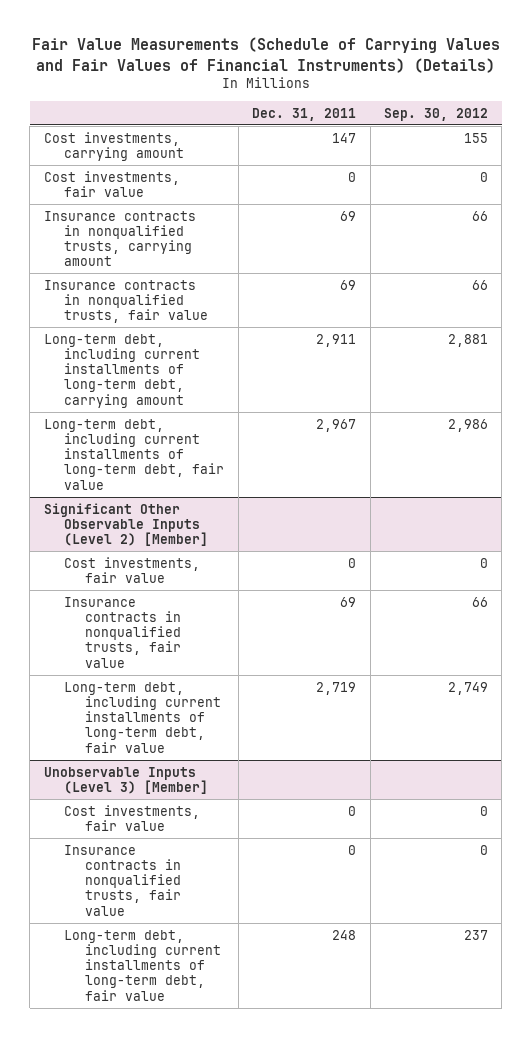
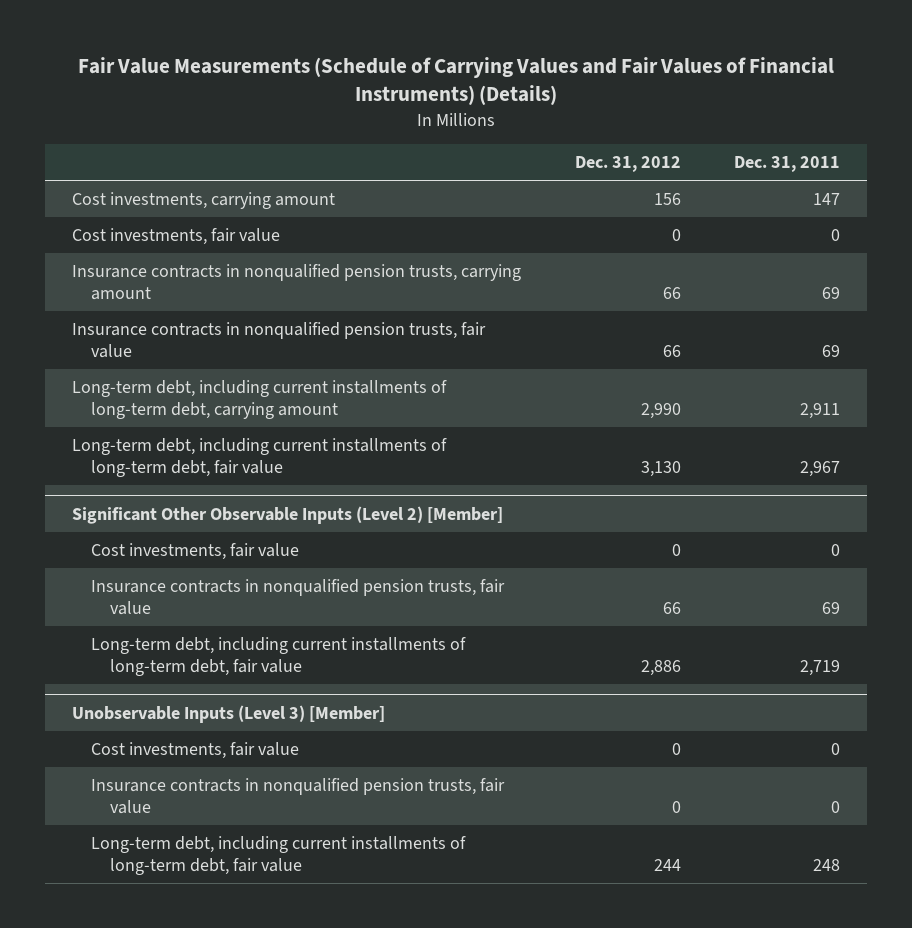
[384,107,489,121] Sep. 30, 2012 -> none
none -> [574,155,681,172] Dec. 31, 2012
[43,210,196,267] Insurance contracts in nonqualified trusts, carrying amount -> [72,264,522,300] Insurance contracts in nonqualified pension trusts, carrying amount
[43,279,209,324] Insurance contracts in nonqualified trusts, fair value -> [72,322,487,358] Insurance contracts in nonqualified pension trusts, fair value
[64,596,182,668] Insurance contracts in nonqualified trusts, fair value -> [91,579,506,615] Insurance contracts in nonqualified pension trusts, fair value
[64,844,182,916] Insurance contracts in nonqualified trusts, fair value -> [91,778,506,814] Insurance contracts in nonqualified pension trusts, fair value

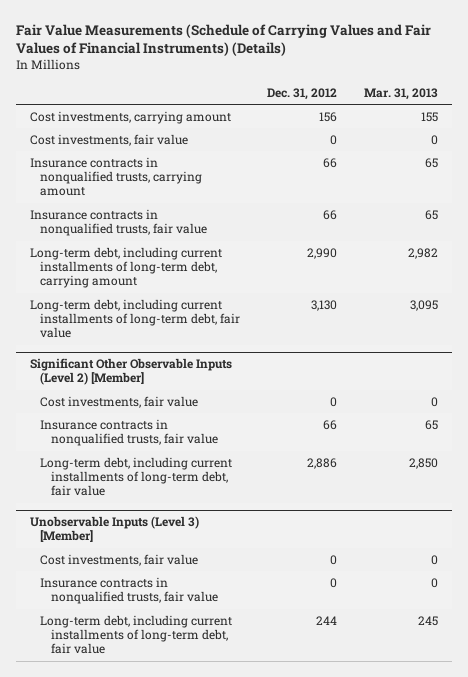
[734,155,841,172] Dec. 31, 2011 -> none
none -> [364,87,439,100] Mar. 31, 2013
[72,264,522,300] Insurance contracts in nonqualified pension trusts, carrying amount -> [29,156,203,197] Insurance contracts in nonqualified trusts, carrying amount
[72,322,487,358] Insurance contracts in nonqualified pension trusts, fair value -> [29,208,208,237] Insurance contracts in nonqualified trusts, fair value
[91,579,506,615] Insurance contracts in nonqualified pension trusts, fair value -> [40,418,219,447] Insurance contracts in nonqualified trusts, fair value
[91,778,506,814] Insurance contracts in nonqualified pension trusts, fair value -> [40,576,219,605] Insurance contracts in nonqualified trusts, fair value

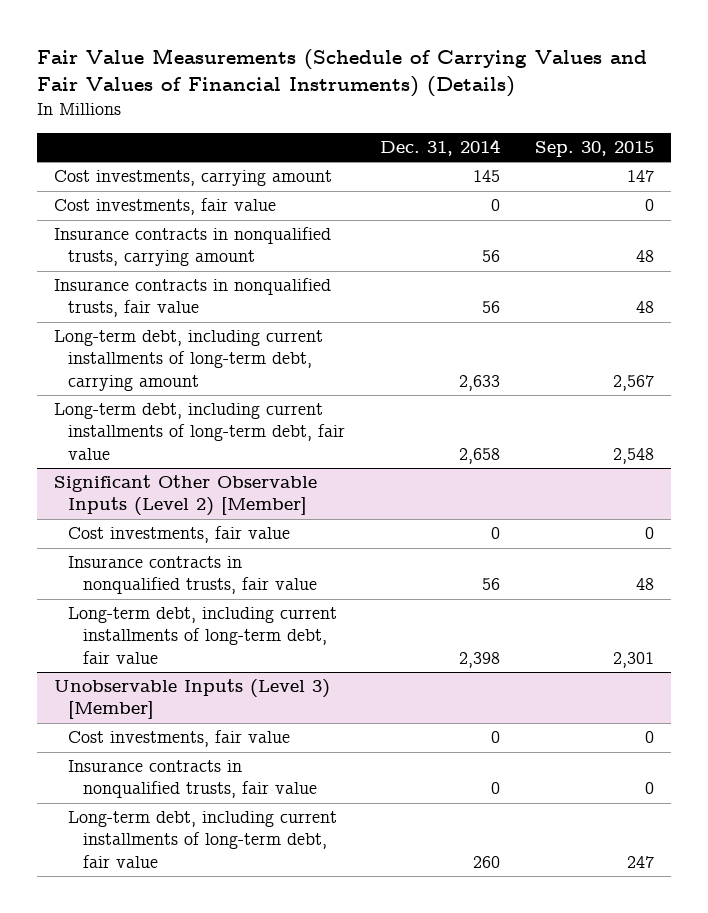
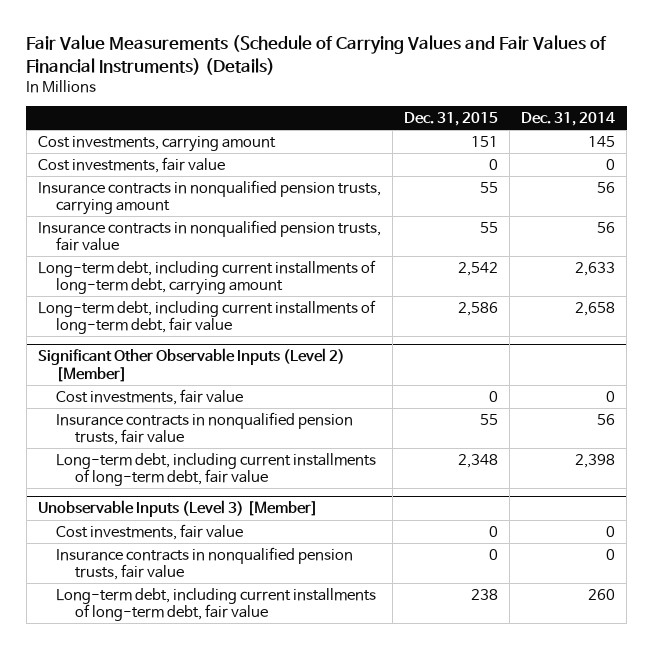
[534,140,654,157] Sep. 30, 2015 -> none
none -> [403,112,498,127] Dec. 31, 2015
[53,227,331,267] Insurance contracts in nonqualified trusts, carrying amount -> [37,179,381,216] Insurance contracts in nonqualified pension trusts, carrying amount
[53,278,331,318] Insurance contracts in nonqualified trusts, fair value -> [37,219,381,252] Insurance contracts in nonqualified pension trusts, fair value
[68,556,317,595] Insurance contracts in nonqualified trusts, fair value -> [56,411,354,446] Insurance contracts in nonqualified pension trusts, fair value
[68,760,317,799] Insurance contracts in nonqualified trusts, fair value -> [56,546,354,581] Insurance contracts in nonqualified pension trusts, fair value

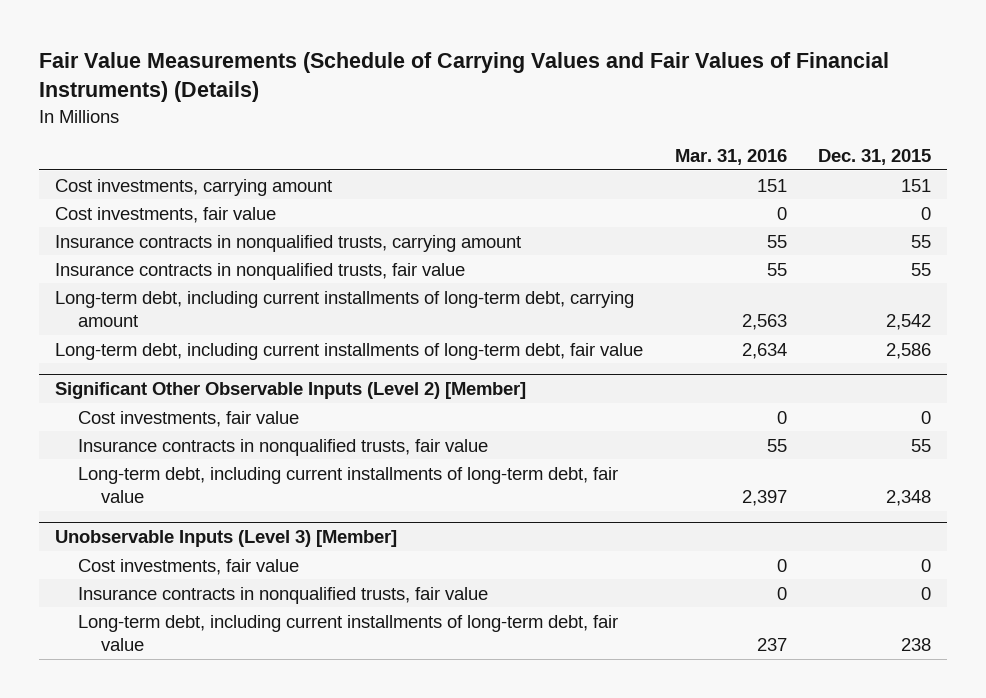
[521,112,616,127] Dec. 31, 2014 -> none
none -> [674,148,787,165] Mar. 31, 2016
[37,179,381,216] Insurance contracts in nonqualified pension trusts, carrying amount -> [55,234,522,252] Insurance contracts in nonqualified trusts, carrying amount
[37,219,381,252] Insurance contracts in nonqualified pension trusts, fair value -> [55,262,466,280] Insurance contracts in nonqualified trusts, fair value
[56,411,354,446] Insurance contracts in nonqualified pension trusts, fair value -> [77,438,488,456] Insurance contracts in nonqualified trusts, fair value
[56,546,354,581] Insurance contracts in nonqualified pension trusts, fair value -> [77,586,488,604] Insurance contracts in nonqualified trusts, fair value

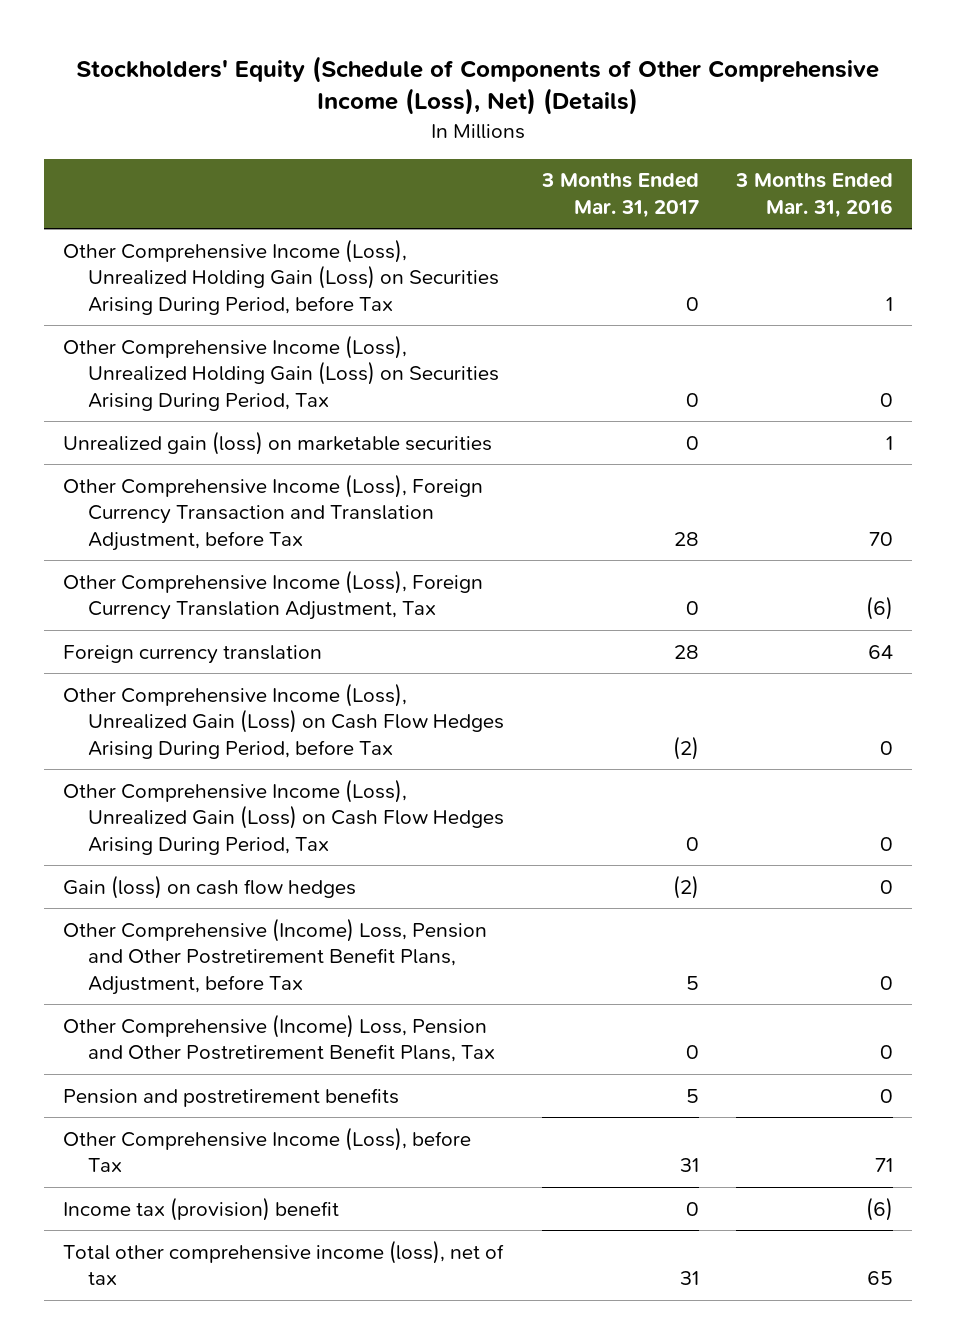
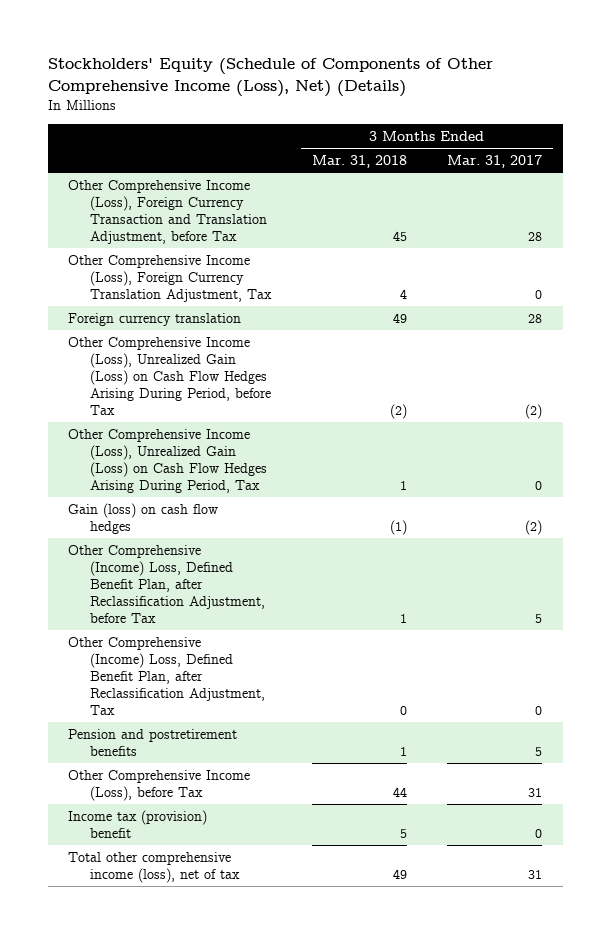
[735,172,894,219] 3 Months Ended Mar. 31, 2016 -> none
none -> [311,155,407,169] Mar. 31, 2018
[62,238,500,315] Other Comprehensive Income (Loss), Unrealized Holding Gain (Loss) on Securities Arising During Period, before Tax -> none
[62,334,500,411] Other Comprehensive Income (Loss), Unrealized Holding Gain (Loss) on Securities Arising During Period, Tax -> none
[62,430,492,455] Unrealized gain (loss) on marketable securities -> none
[62,917,487,995] Other Comprehensive (Income) Loss, Pension and Other Postretirement Benefit Plans, Adjustment, before Tax -> [68,544,265,623] Other Comprehensive (Income) Loss, Defined Benefit Plan, after Reclassification Adjustment, before Tax
[62,1013,496,1063] Other Comprehensive (Income) Loss, Pension and Other Postretirement Benefit Plans, Tax -> [68,636,265,715] Other Comprehensive (Income) Loss, Defined Benefit Plan, after Reclassification Adjustment, Tax

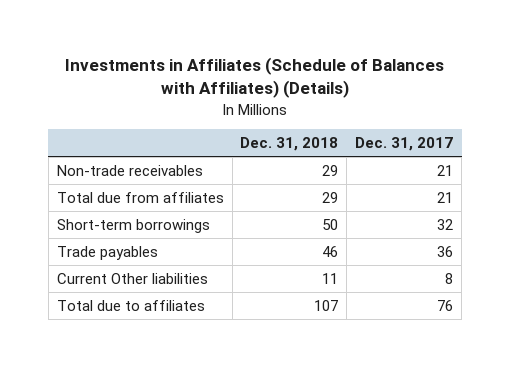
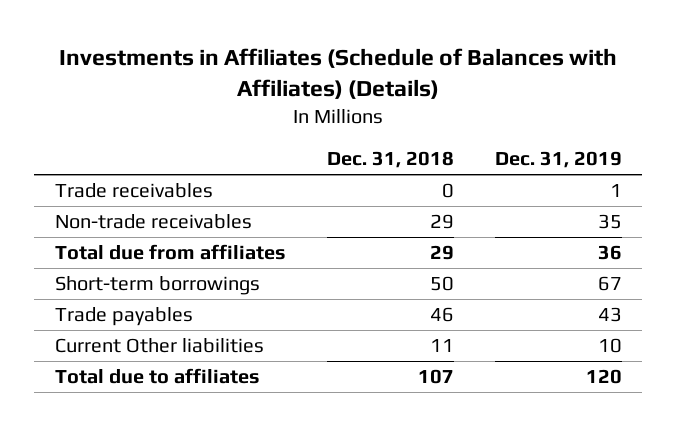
[355,137,454,152] Dec. 31, 2017 -> none
none -> [494,151,622,169] Dec. 31, 2019
none -> [54,183,213,199] Trade receivables

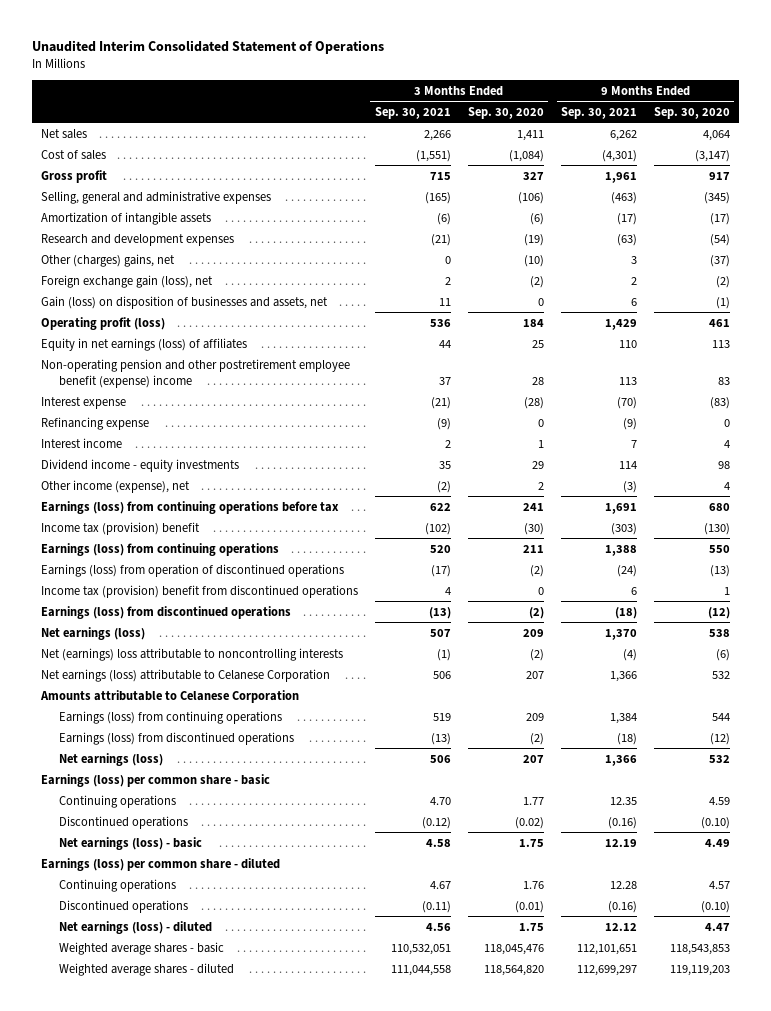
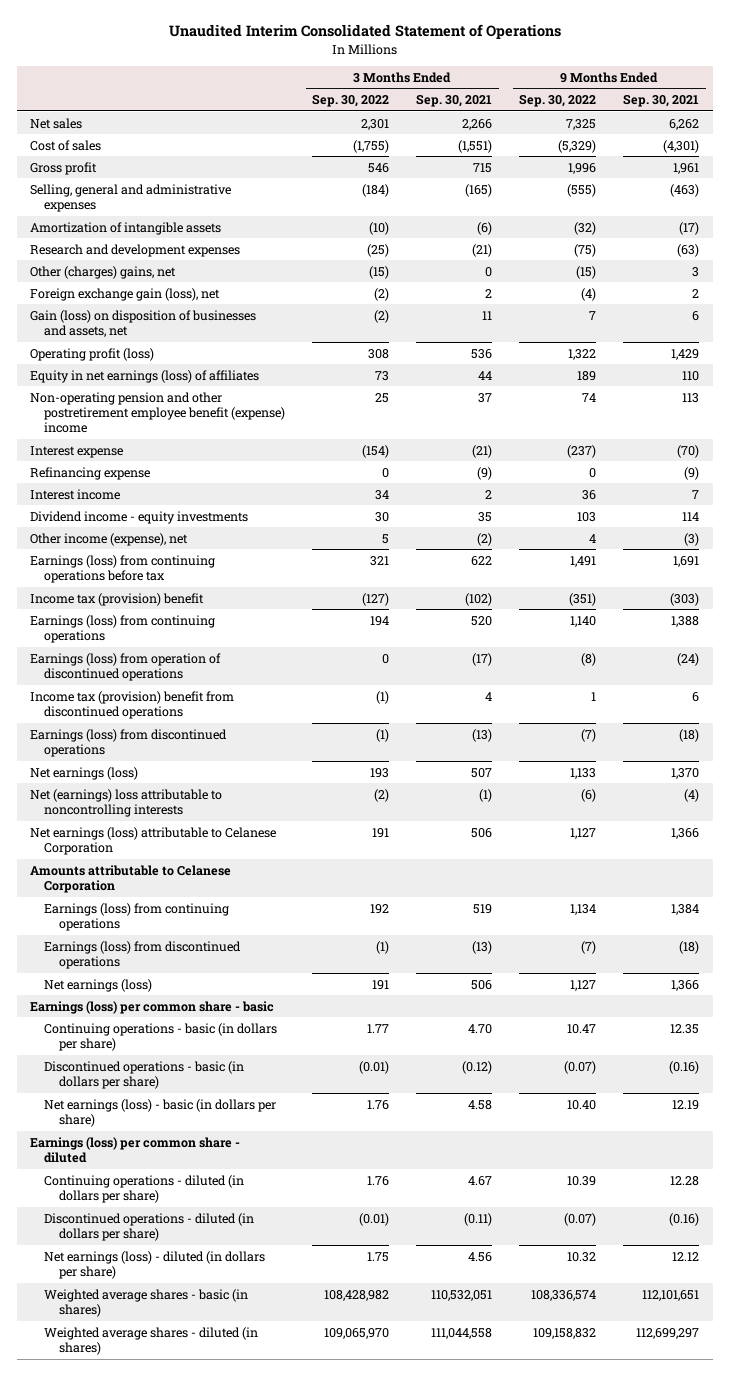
[467,106,544,119] Sep. 30, 2020 -> none
[654,106,731,119] Sep. 30, 2020 -> none
none -> [312,94,390,108] Sep. 30, 2022
none -> [519,94,597,108] Sep. 30, 2022
[58,794,176,808] Continuing operations -> [44,1022,278,1051] Continuing operations - basic (in dollars per share)
[58,815,188,829] Discontinued operations -> [44,1060,245,1089] Discontinued operations - basic (in dollars per share)
[58,836,202,850] Net earnings (loss) - basic -> [44,1098,277,1127] Net earnings (loss) - basic (in dollars per share)
[58,878,176,892] Continuing operations -> [44,1174,245,1203] Continuing operations - diluted (in dollars per share)
[58,899,188,913] Discontinued operations -> [44,1212,255,1241] Discontinued operations - diluted (in dollars per share)
[58,920,212,934] Net earnings (loss) - diluted -> [44,1250,266,1279] Net earnings (loss) - diluted (in dollars per share)
[58,941,224,955] Weighted average shares - basic -> [44,1288,249,1317] Weighted average shares - basic (in shares)
[58,962,234,976] Weighted average shares - diluted -> [44,1326,259,1355] Weighted average shares - diluted (in shares)

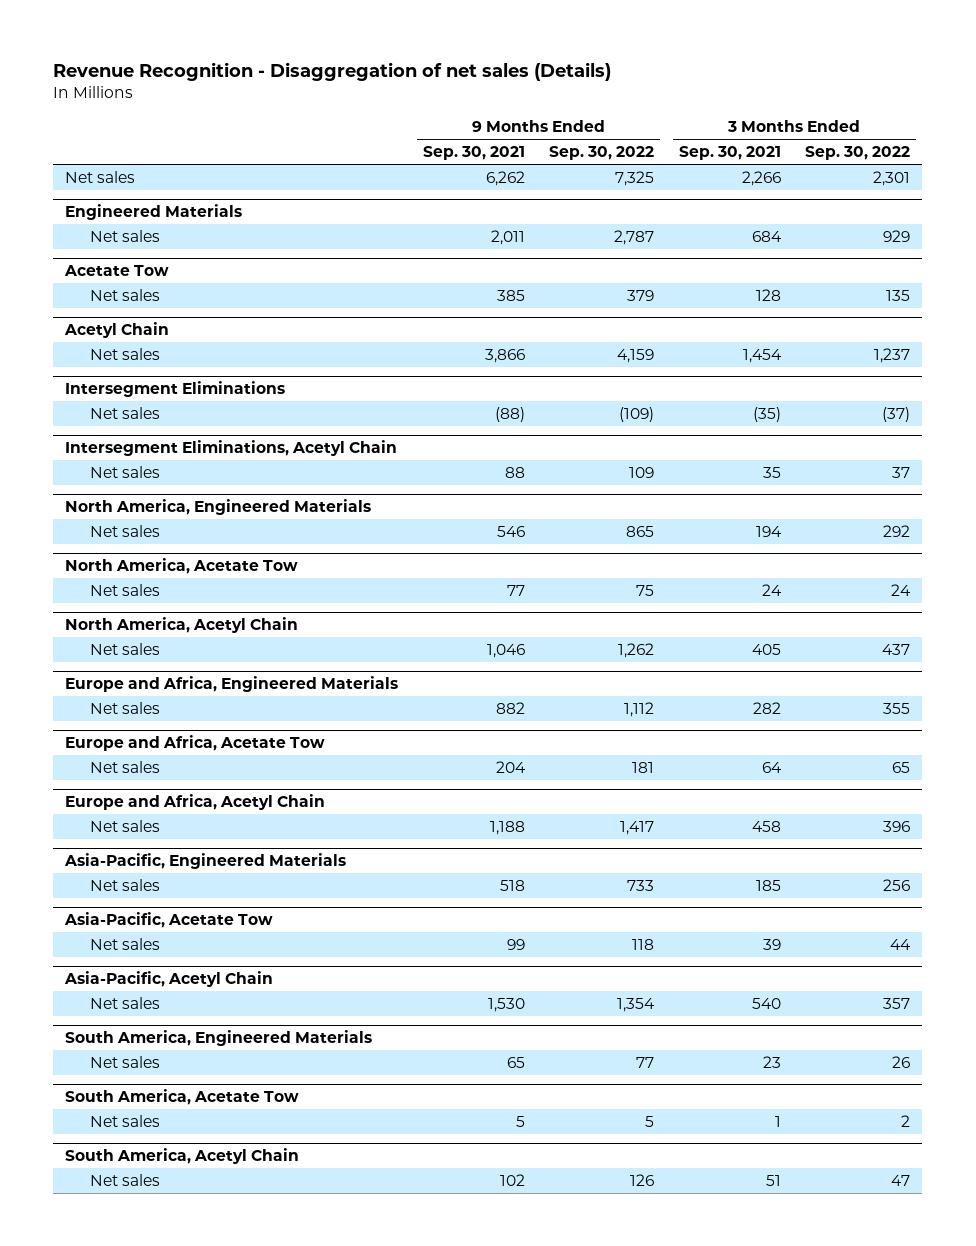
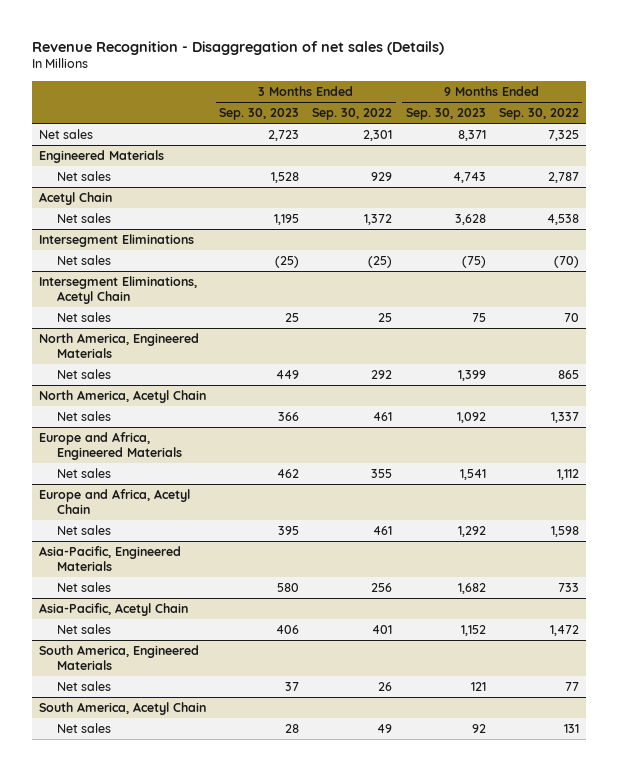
[422,146,525,161] Sep. 30, 2021 -> none
[678,146,781,161] Sep. 30, 2021 -> none
none -> [219,107,300,120] Sep. 30, 2023
none -> [405,107,486,120] Sep. 30, 2023
[64,265,170,277] Acetate Tow -> none
[90,289,161,302] Net sales -> none
[617,349,655,364] 4,159 -> [546,213,579,225] 4,538
[874,348,911,364] 1,237 -> [364,213,393,225] 1,372
[619,407,655,423] (109) -> [553,255,579,268] (70)
[882,407,911,423] (37) -> [368,255,393,268] (25)
[629,467,655,479] 109 -> [563,312,579,322] 70
[892,467,911,479] 37 -> [378,312,393,322] 25
[65,558,299,575] North America, Acetate Tow -> none
[90,584,161,597] Net sales -> none
[618,643,655,659] 1,262 -> [550,411,579,423] 1,337
[882,644,911,656] 437 -> [373,411,393,421] 461
[65,735,326,752] Europe and Africa, Acetate Tow -> none
[90,761,161,774] Net sales -> none
[620,821,655,836] 1,417 -> [550,525,579,537] 1,598
[883,821,911,833] 396 -> [373,525,393,535] 461
[64,912,274,929] Asia-Pacific, Acetate Tow -> none
[90,938,161,951] Net sales -> none
[617,998,656,1013] 1,354 -> [549,624,579,636] 1,472
[883,998,911,1010] 357 -> [372,624,393,634] 401
[65,1089,300,1106] South America, Acetate Tow -> none
[90,1115,161,1128] Net sales -> none
[630,1174,655,1187] 126 -> [563,723,579,733] 131
[891,1175,911,1187] 47 -> [377,723,393,733] 49

